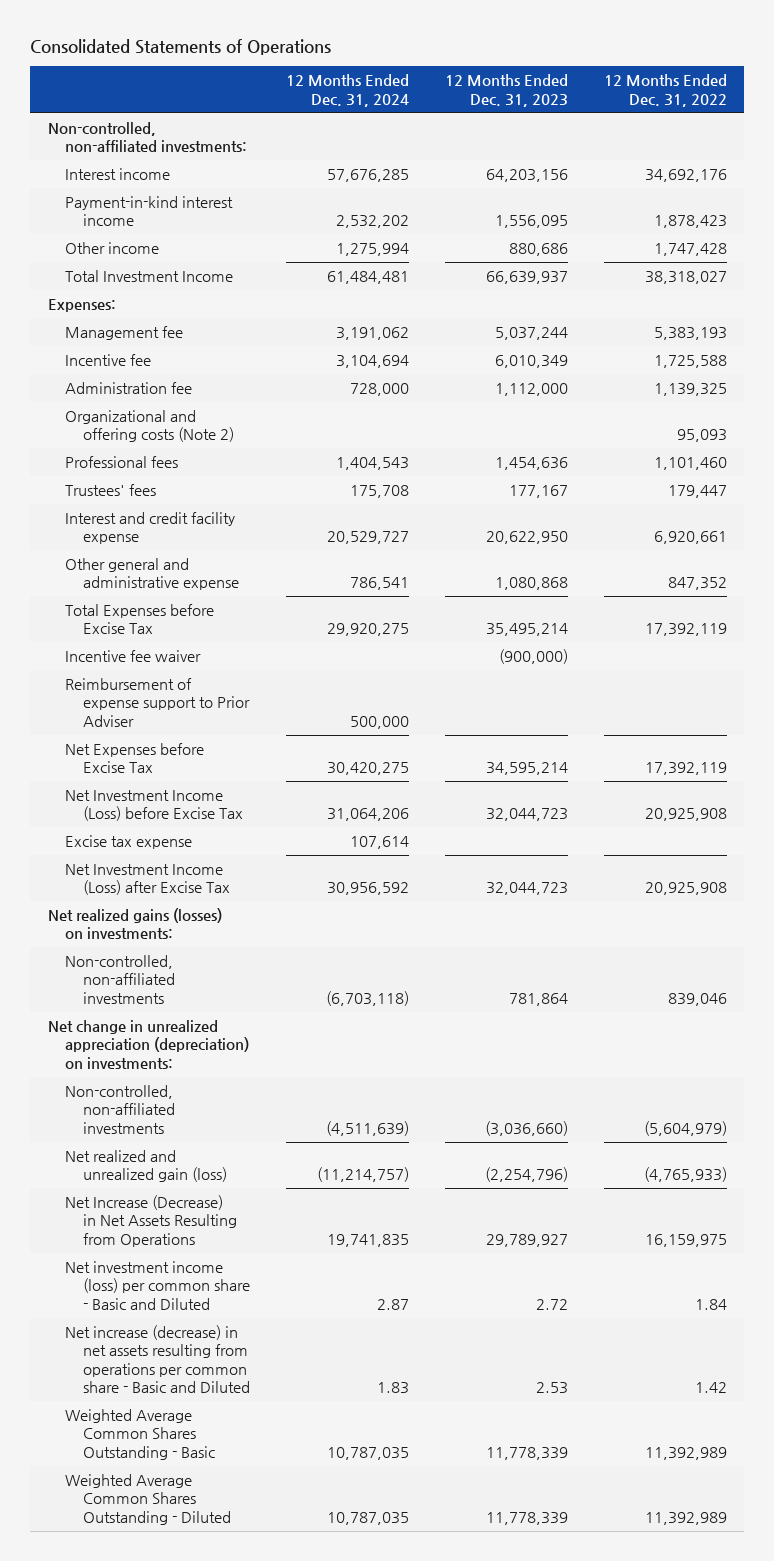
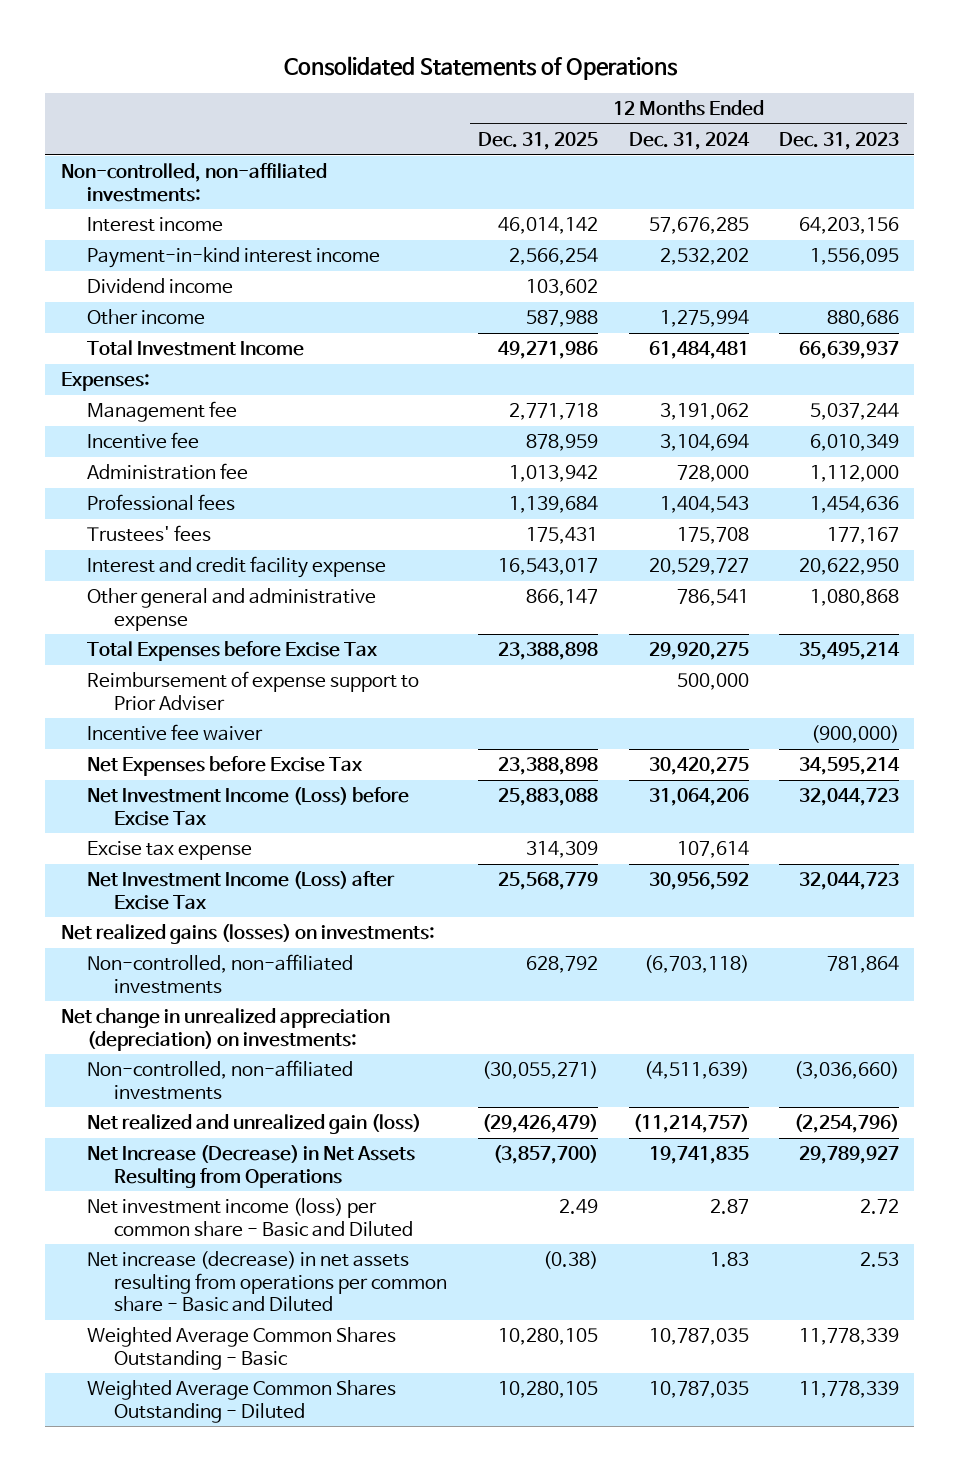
[603,74,727,107] 12 Months Ended Dec. 31, 2022 -> none
none -> [477,131,598,150] Dec. 31, 2025
none -> [87,278,234,295] Dividend income
[65,410,235,443] Organizational and offering costs (Note 2) -> none
[65,650,202,663] Incentive fee waiver -> [87,724,264,742] Incentive fee waiver

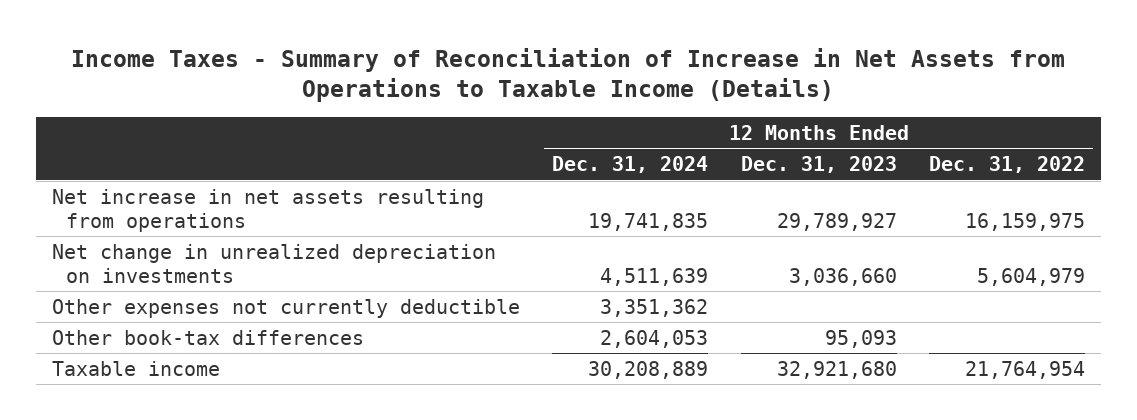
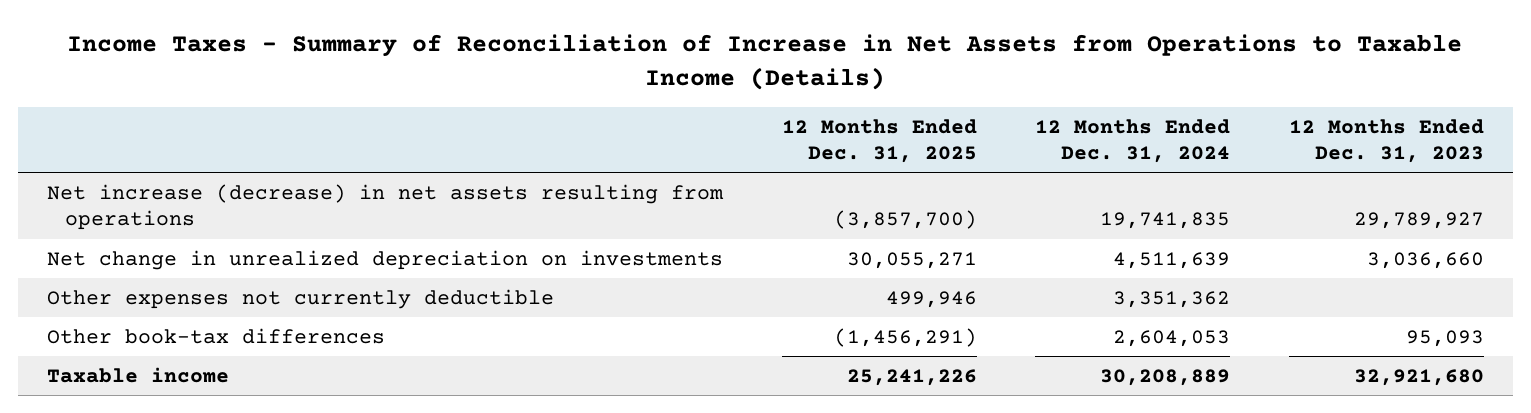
[928,156,1085,174] Dec. 31, 2022 -> none
none -> [781,118,977,163] 12 Months Ended Dec. 31, 2025
[51,188,484,232] Net increase in net assets resulting from operations -> [47,183,725,231] Net increase (decrease) in net assets resulting from operations

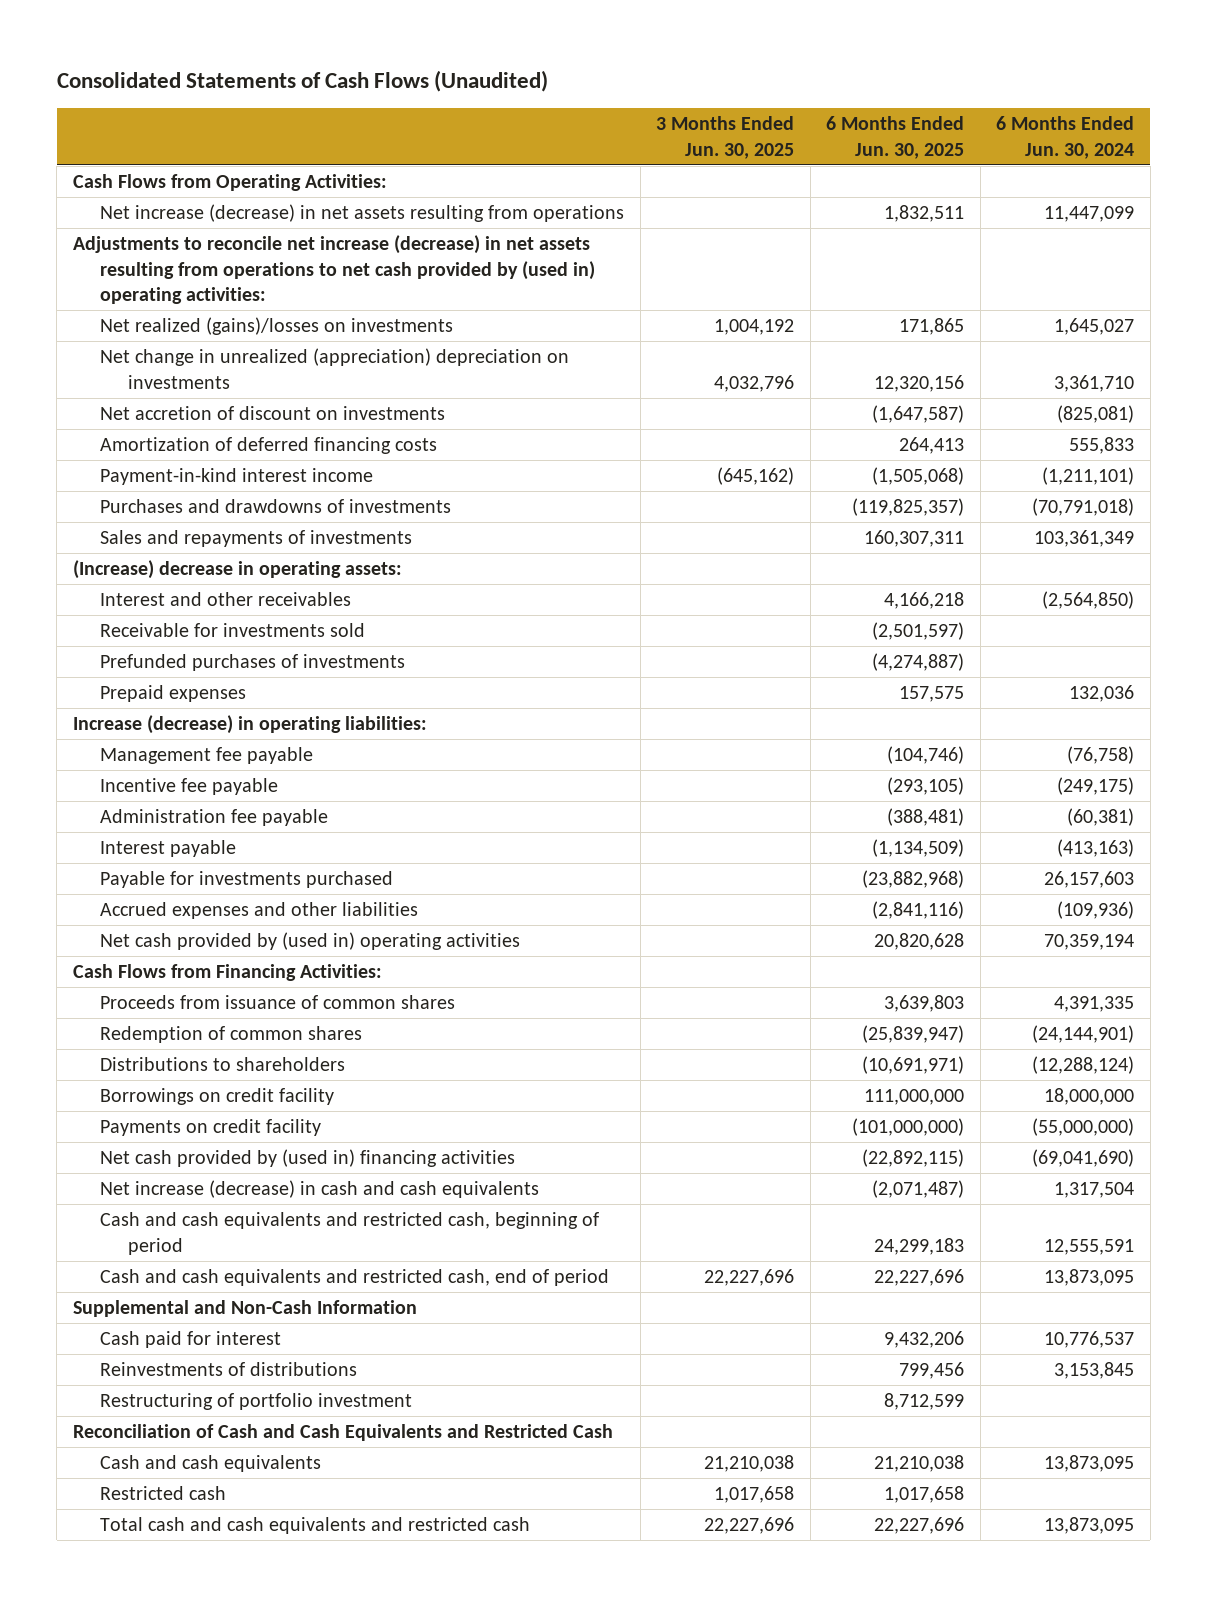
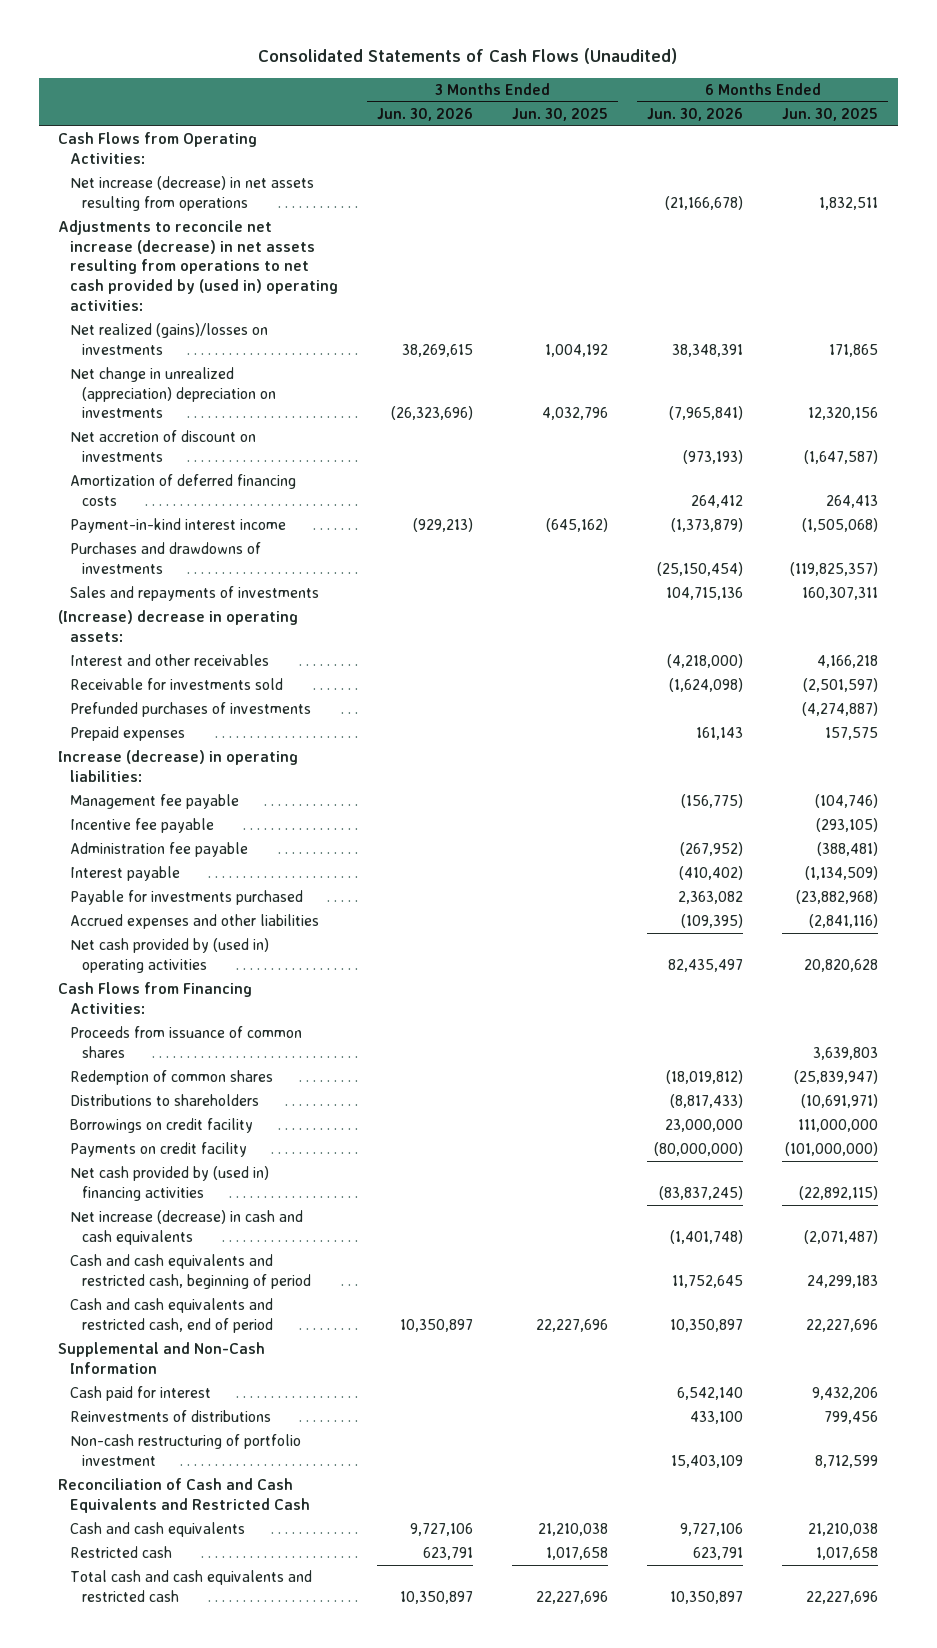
[996,116,1135,159] 6 Months Ended Jun. 30, 2024 -> none
none -> [377,108,474,122] Jun. 30, 2026
none -> [647,108,744,122] Jun. 30, 2026
[100,1393,413,1411] Restructuring of portfolio investment -> [70,1434,302,1466] Non-cash restructuring of portfolio investment

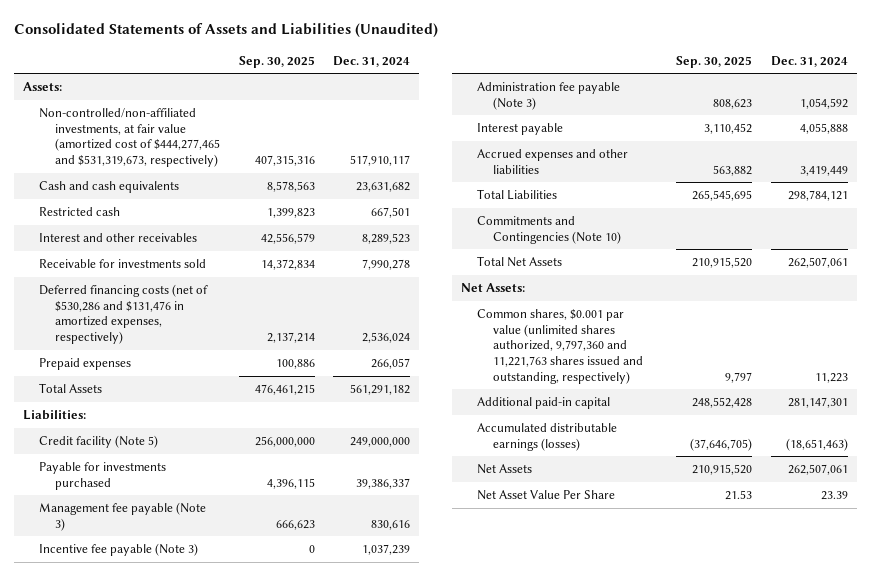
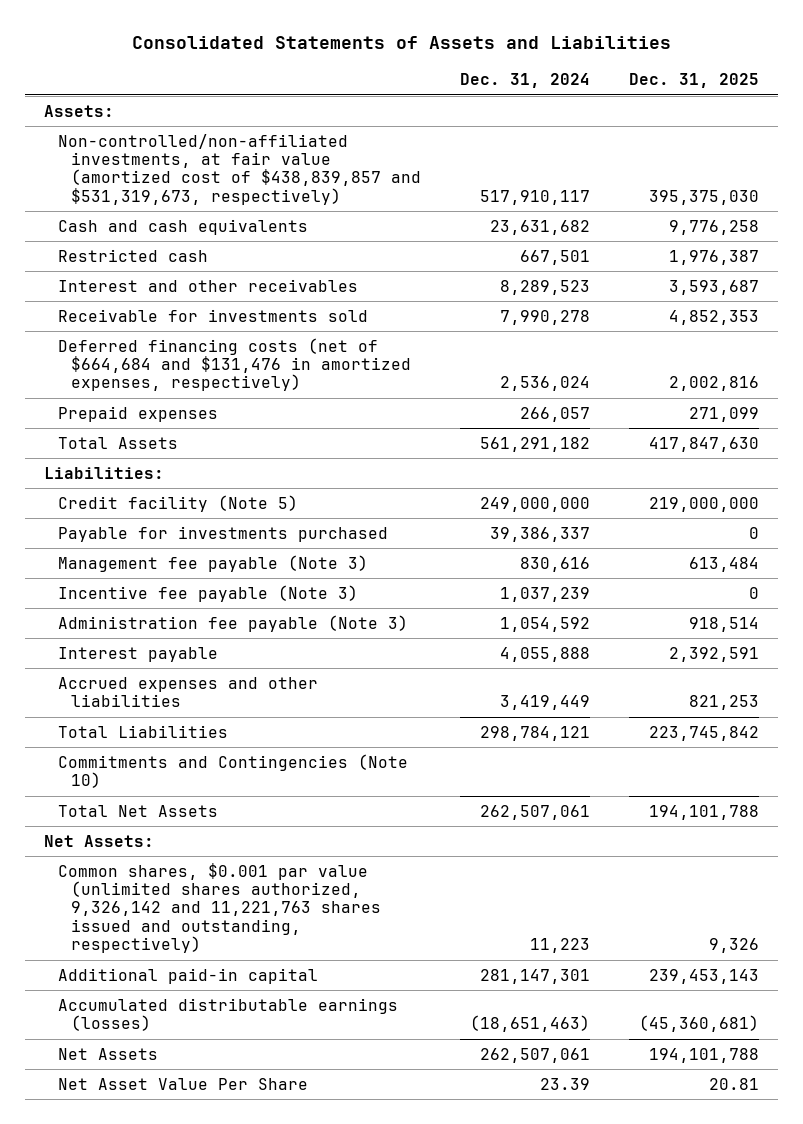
[14,23,439,39] Consolidated Statements of Assets and Liabilities (Unaudited) -> [131,35,671,49] Consolidated Statements of Assets and Liabilities
[238,55,315,68] Sep. 30, 2025 -> none
none -> [628,72,759,88] Dec. 31, 2025
[39,108,220,168] Non-controlled/non-affiliated investments, at fair value (amortized cost of $444,277,465 and $531,319,673, respectively) -> [57,133,422,205] Non-controlled/non-affiliated investments, at fair value (amortized cost of $438,839,857 and $531,319,673, respectively)
[39,284,209,345] Deferred financing costs (net of $530,286 and $131,476 in amortized expenses, respectively) -> [57,337,412,392] Deferred financing costs (net of $664,684 and $131,476 in amortized expenses, respectively)
[477,309,643,384] Common shares, $0.001 par value (unlimited shares authorized, 9,797,360 and 11,221,763 shares issued and outstanding, respectively) -> [57,862,382,953] Common shares, $0.001 par value (unlimited shares authorized, 9,326,142 and 11,221,763 shares issued and outstanding, respectively)

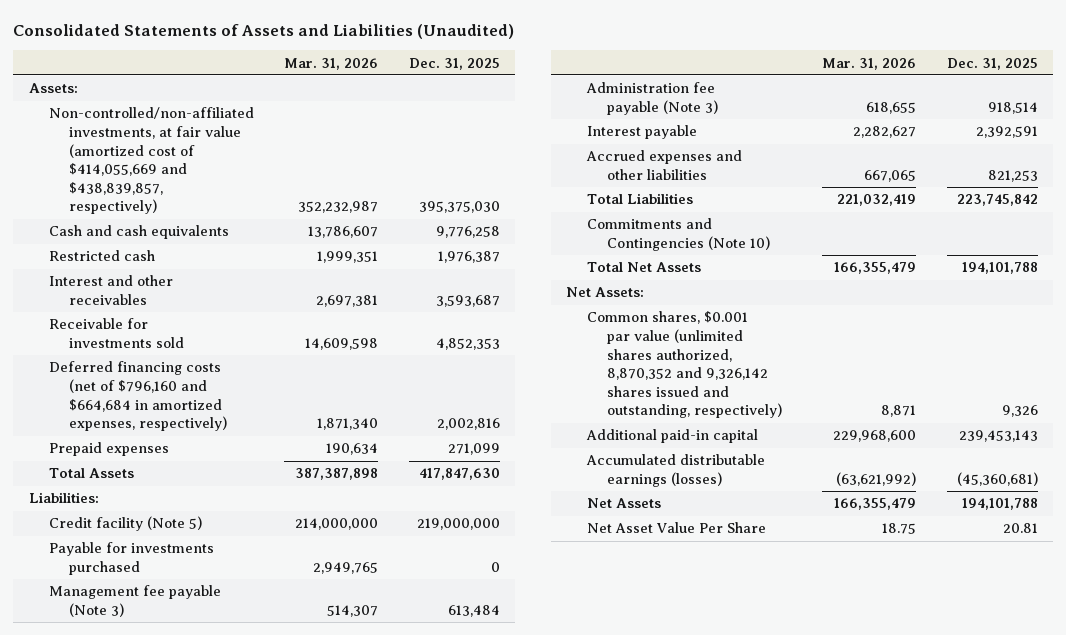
[131,35,671,49] Consolidated Statements of Assets and Liabilities -> [13,23,515,39] Consolidated Statements of Assets and Liabilities (Unaudited)
[460,72,591,88] Dec. 31, 2024 -> none
none -> [284,57,379,70] Mar. 31, 2026
[57,133,422,205] Non-controlled/non-affiliated investments, at fair value (amortized cost of $438,839,857 and $531,319,673, respectively) -> [48,107,254,215] Non-controlled/non-affiliated investments, at fair value (amortized cost of $414,055,669 and $438,839,857, respectively)
[57,337,412,392] Deferred financing costs (net of $664,684 and $131,476 in amortized expenses, respectively) -> [48,361,228,432] Deferred financing costs (net of $796,160 and $664,684 in amortized expenses, respectively)
[57,584,358,602] Incentive fee payable (Note 3) -> none
[57,862,382,953] Common shares, $0.001 par value (unlimited shares authorized, 9,326,142 and 11,221,763 shares issued and outstanding, respectively) -> [586,311,783,419] Common shares, $0.001 par value (unlimited shares authorized, 8,870,352 and 9,326,142 shares issued and outstanding, respectively)

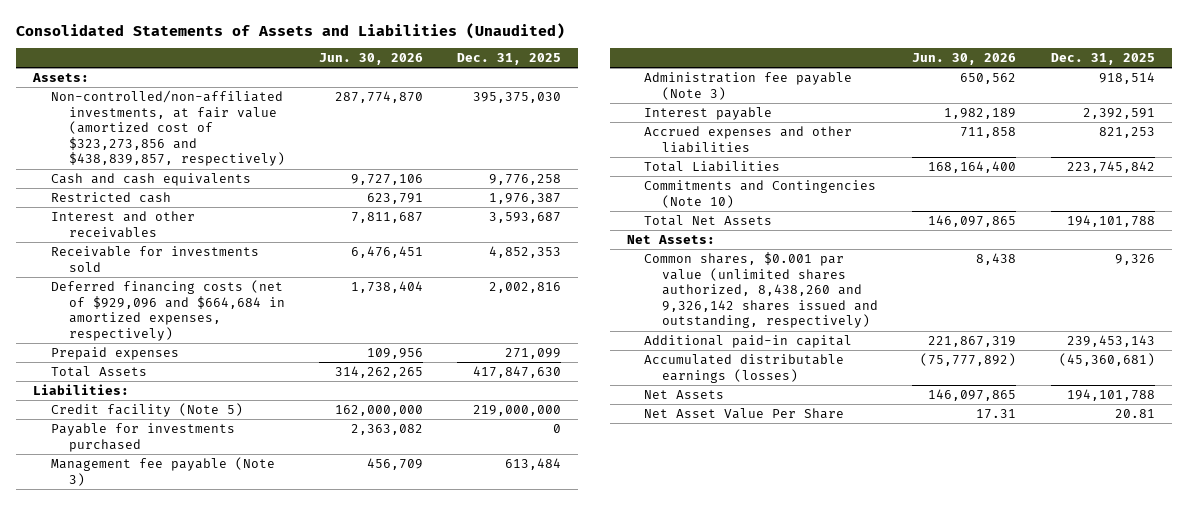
[284,57,379,70] Mar. 31, 2026 -> none
none -> [318,53,423,66] Jun. 30, 2026
[48,107,254,215] Non-controlled/non-affiliated investments, at fair value (amortized cost of $414,055,669 and $438,839,857, respectively) -> [50,89,285,167] Non-controlled/non-affiliated investments, at fair value (amortized cost of $323,273,856 and $438,839,857, respectively)
[48,361,228,432] Deferred financing costs (net of $796,160 and $664,684 in amortized expenses, respectively) -> [50,279,285,341] Deferred financing costs (net of $929,096 and $664,684 in amortized expenses, respectively)
[586,311,783,419] Common shares, $0.001 par value (unlimited shares authorized, 8,870,352 and 9,326,142 shares issued and outstanding, respectively) -> [644,251,879,329] Common shares, $0.001 par value (unlimited shares authorized, 8,438,260 and 9,326,142 shares issued and outstanding, respectively)

